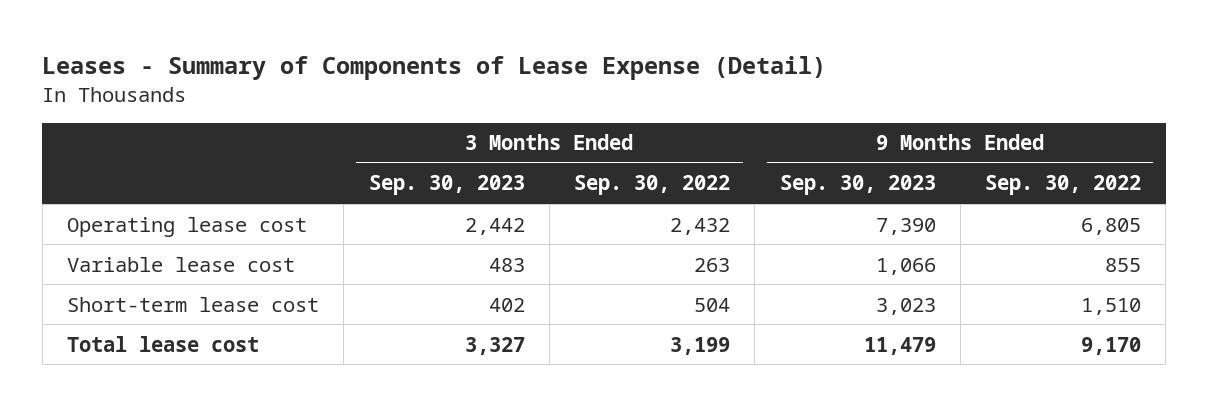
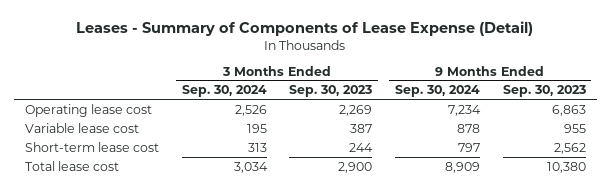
[574,175,731,196] Sep. 30, 2022 -> none
[985,175,1142,196] Sep. 30, 2022 -> none
none -> [181,85,267,98] Sep. 30, 2024
none -> [394,85,480,98] Sep. 30, 2024
[464,217,525,235] 2,442 -> [339,104,373,116] 2,269
[875,217,936,235] 7,390 -> [551,104,586,116] 6,863
[488,257,525,272] 483 -> [350,123,373,133] 387
[875,257,936,275] 1,066 -> [563,123,586,133] 955
[488,297,525,312] 402 -> [349,142,374,152] 244
[875,297,936,315] 3,023 -> [553,142,586,154] 2,562
[464,336,525,355] 3,327 -> [338,161,373,173] 2,900
[863,336,936,355] 11,479 -> [546,161,586,173] 10,380

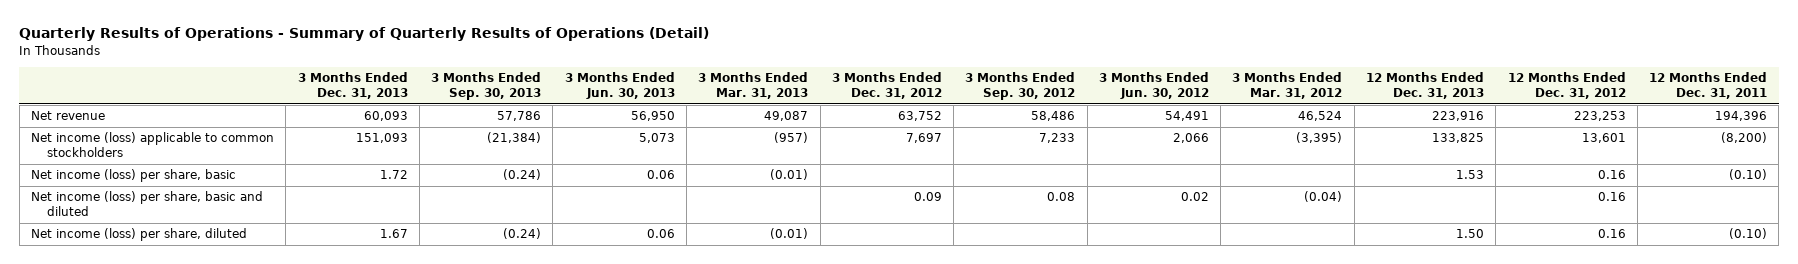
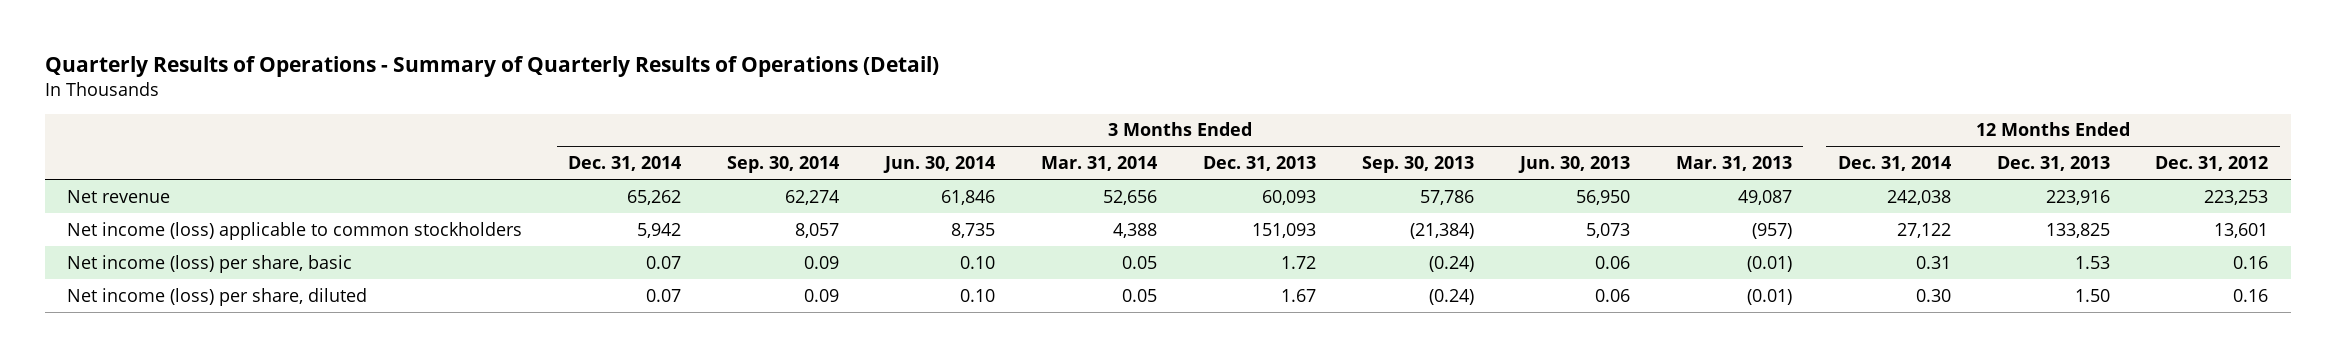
[831,72,942,100] 3 Months Ended Dec. 31, 2012 -> none
[965,72,1076,101] 3 Months Ended Sep. 30, 2012 -> none
[1098,72,1209,100] 3 Months Ended Jun. 30, 2012 -> none
[1232,72,1343,100] 3 Months Ended Mar. 31, 2012 -> none
[1649,72,1768,100] 12 Months Ended Dec. 31, 2011 -> none
none -> [568,156,682,172] Dec. 31, 2014
none -> [727,156,840,174] Sep. 30, 2014
none -> [883,156,996,174] Jun. 30, 2014
none -> [1041,156,1158,172] Mar. 31, 2014
none -> [1837,156,1951,172] Dec. 31, 2014
[31,191,264,217] Net income (loss) per share, basic and diluted -> none

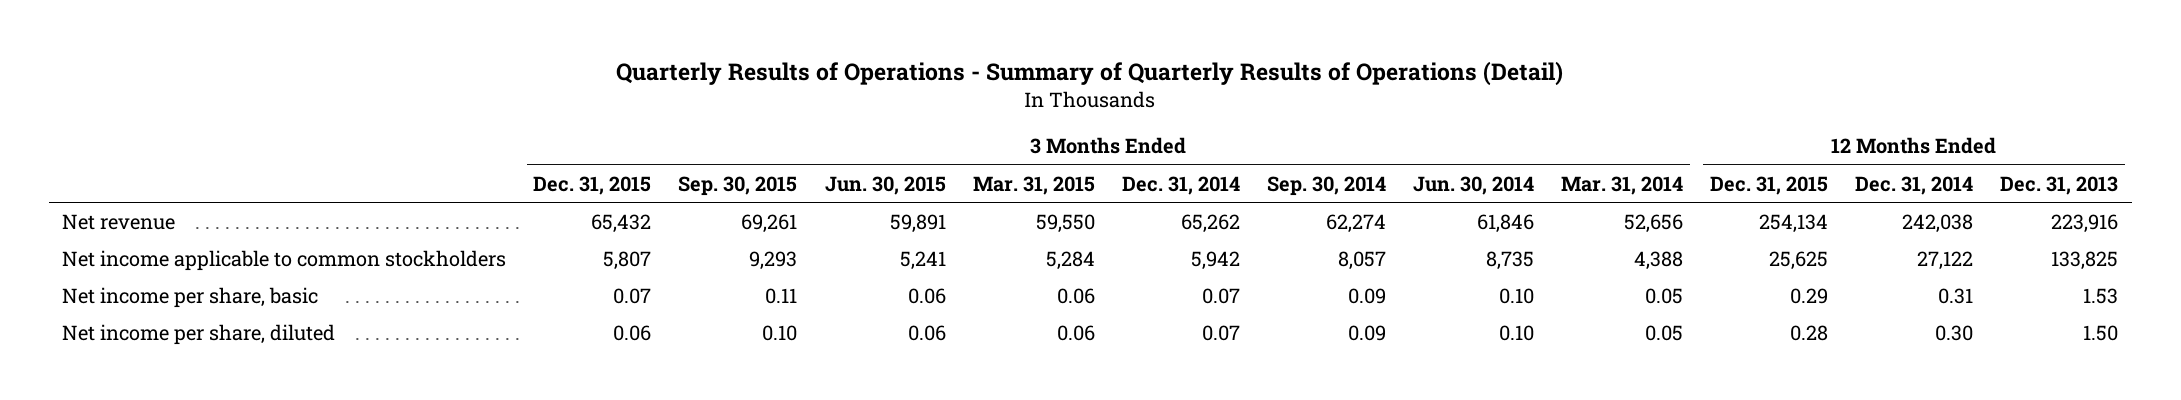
[1202,156,1316,172] Dec. 31, 2013 -> none
[1361,156,1474,174] Sep. 30, 2013 -> none
[1517,156,1630,174] Jun. 30, 2013 -> none
[1675,156,1792,172] Mar. 31, 2013 -> none
[2155,156,2269,172] Dec. 31, 2012 -> none
none -> [533,175,652,195] Dec. 31, 2015
none -> [678,175,798,196] Sep. 30, 2015
none -> [824,175,946,195] Jun. 30, 2015
none -> [972,175,1095,195] Mar. 31, 2015
none -> [1710,175,1829,195] Dec. 31, 2015
[67,221,523,240] Net income (loss) applicable to common stockholders -> [62,249,507,271] Net income applicable to common stockholders
[67,254,353,273] Net income (loss) per share, basic -> [62,286,319,308] Net income per share, basic
[67,287,368,306] Net income (loss) per share, diluted -> [62,323,336,345] Net income per share, diluted

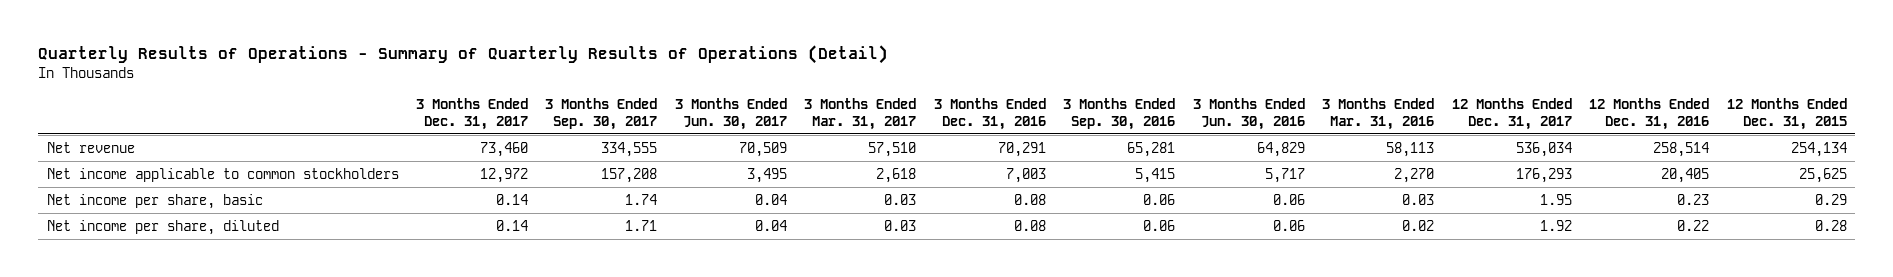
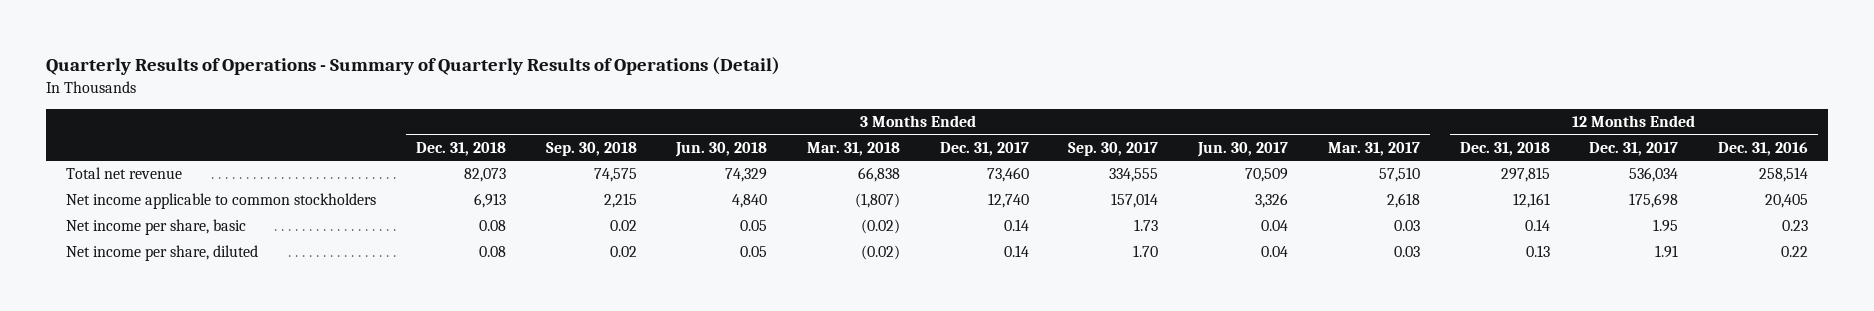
[933,97,1046,130] 3 Months Ended Dec. 31, 2016 -> none
[1063,97,1176,130] 3 Months Ended Sep. 30, 2016 -> none
[1192,97,1305,130] 3 Months Ended Jun. 30, 2016 -> none
[1322,97,1435,130] 3 Months Ended Mar. 31, 2016 -> none
[1726,97,1847,130] 12 Months Ended Dec. 31, 2015 -> none
none -> [416,141,507,156] Dec. 31, 2018
none -> [545,141,637,156] Sep. 30, 2018
none -> [675,141,768,157] Jun. 30, 2018
none -> [807,141,901,156] Mar. 31, 2018
none -> [1459,141,1550,156] Dec. 31, 2018
[46,141,135,153] Net revenue -> [66,167,183,180] Total net revenue
[480,167,529,183] 12,972 -> [987,193,1029,209] 12,740
[601,167,658,183] 157,208 -> [1111,193,1159,209] 157,014
[746,167,787,183] 3,495 -> [1255,193,1289,209] 3,326
[1515,167,1572,183] 176,293 -> [1629,193,1679,209] 175,698
[625,193,658,205] 1.74 -> [1134,219,1159,232] 1.73
[625,219,658,231] 1.71 -> [1133,245,1159,258] 1.70
[1539,219,1572,231] 1.92 -> [1655,245,1679,259] 1.91

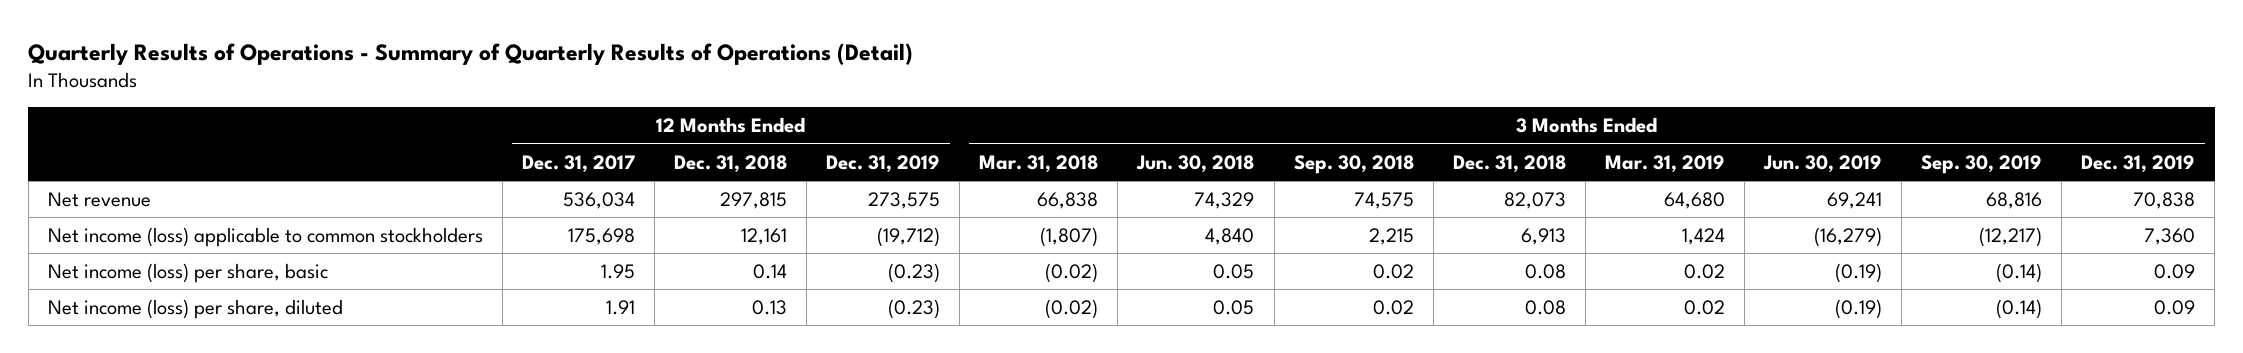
[939,141,1029,156] Dec. 31, 2017 -> none
[1068,141,1159,156] Sep. 30, 2017 -> none
[1197,141,1289,157] Jun. 30, 2017 -> none
[1327,141,1420,156] Mar. 31, 2017 -> none
[1717,141,1808,156] Dec. 31, 2016 -> none
none -> [826,154,941,173] Dec. 31, 2019
none -> [1604,154,1725,173] Mar. 31, 2019
none -> [1763,154,1883,173] Jun. 30, 2019
none -> [1921,154,2043,174] Sep. 30, 2019
none -> [2081,154,2196,173] Dec. 31, 2019
[66,167,183,180] Total net revenue -> [47,191,151,207] Net revenue
[66,193,377,210] Net income applicable to common stockholders -> [47,226,483,247] Net income (loss) applicable to common stockholders
[66,219,247,236] Net income per share, basic -> [47,262,328,283] Net income (loss) per share, basic
[66,245,259,262] Net income per share, diluted -> [47,298,343,319] Net income (loss) per share, diluted

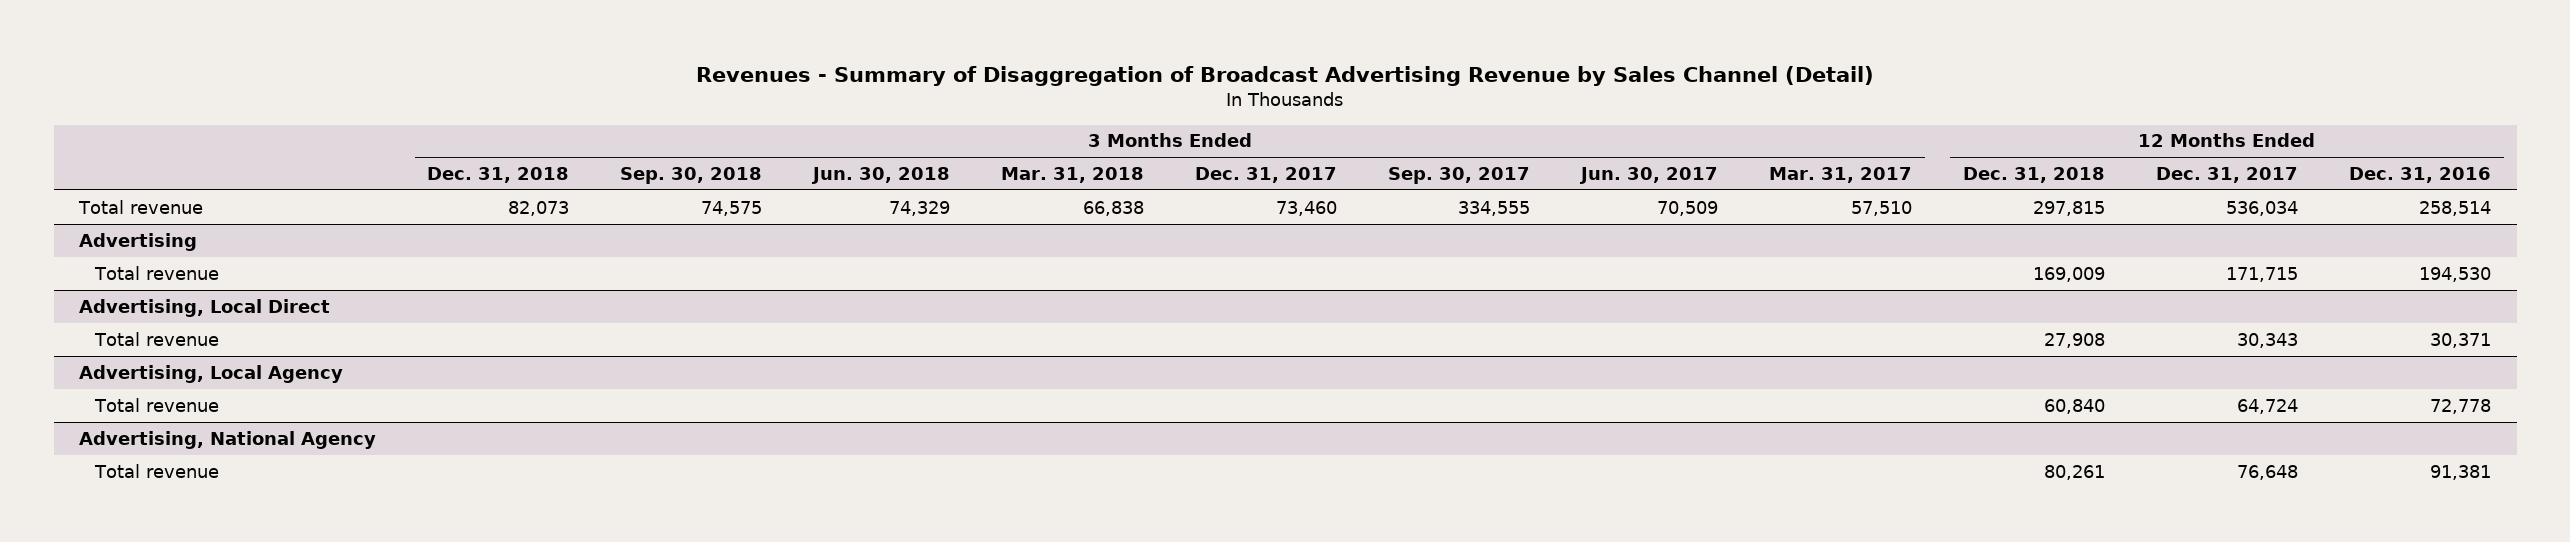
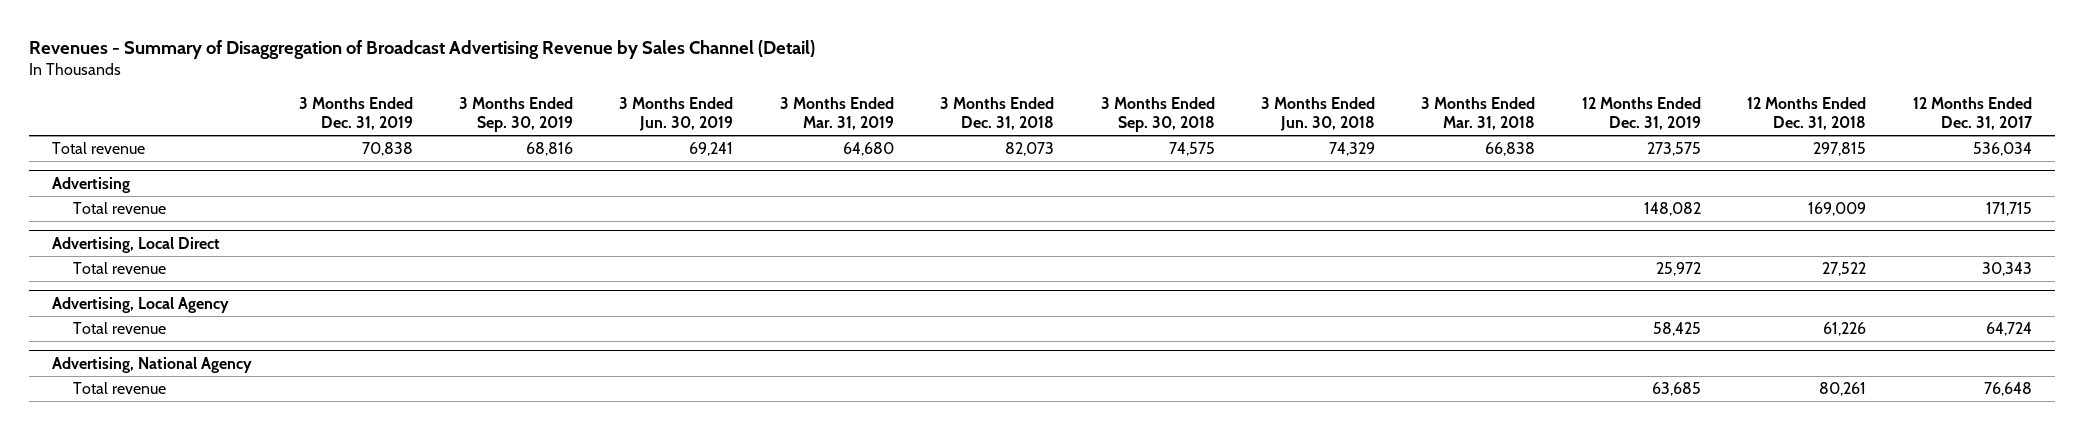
[1195,166,1338,183] Dec. 31, 2017 -> none
[1388,166,1531,184] Sep. 30, 2017 -> none
[1579,166,1719,184] Jun. 30, 2017 -> none
[1769,166,1913,183] Mar. 31, 2017 -> none
[2349,166,2492,183] Dec. 31, 2016 -> none
none -> [298,97,413,131] 3 Months Ended Dec. 31, 2019
none -> [458,97,573,133] 3 Months Ended Sep. 30, 2019
none -> [619,97,734,132] 3 Months Ended Jun. 30, 2019
none -> [779,97,894,131] 3 Months Ended Mar. 31, 2019
none -> [1581,97,1701,131] 12 Months Ended Dec. 31, 2019
[2044,332,2106,348] 27,908 -> [1822,262,1867,277] 27,522
[2044,398,2106,414] 60,840 -> [1823,322,1867,337] 61,226

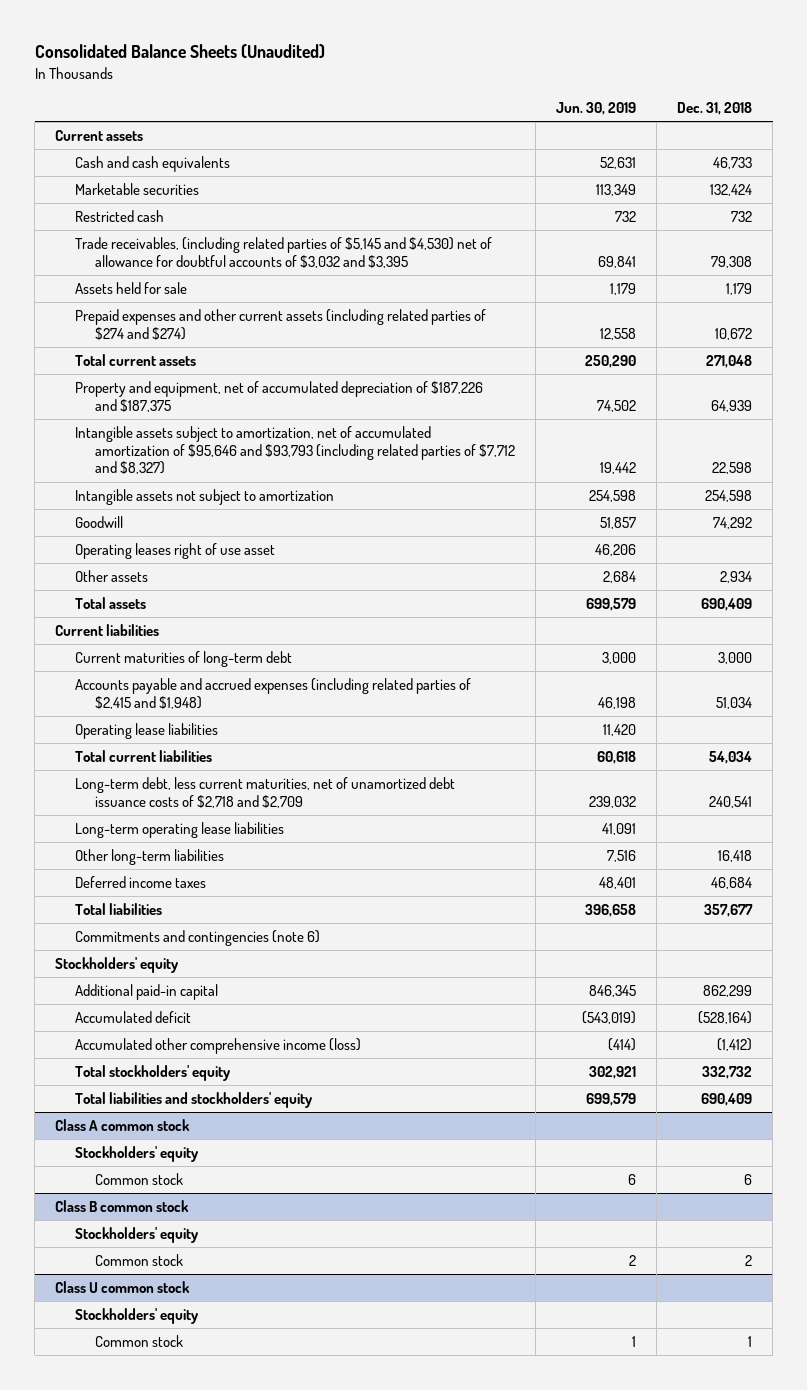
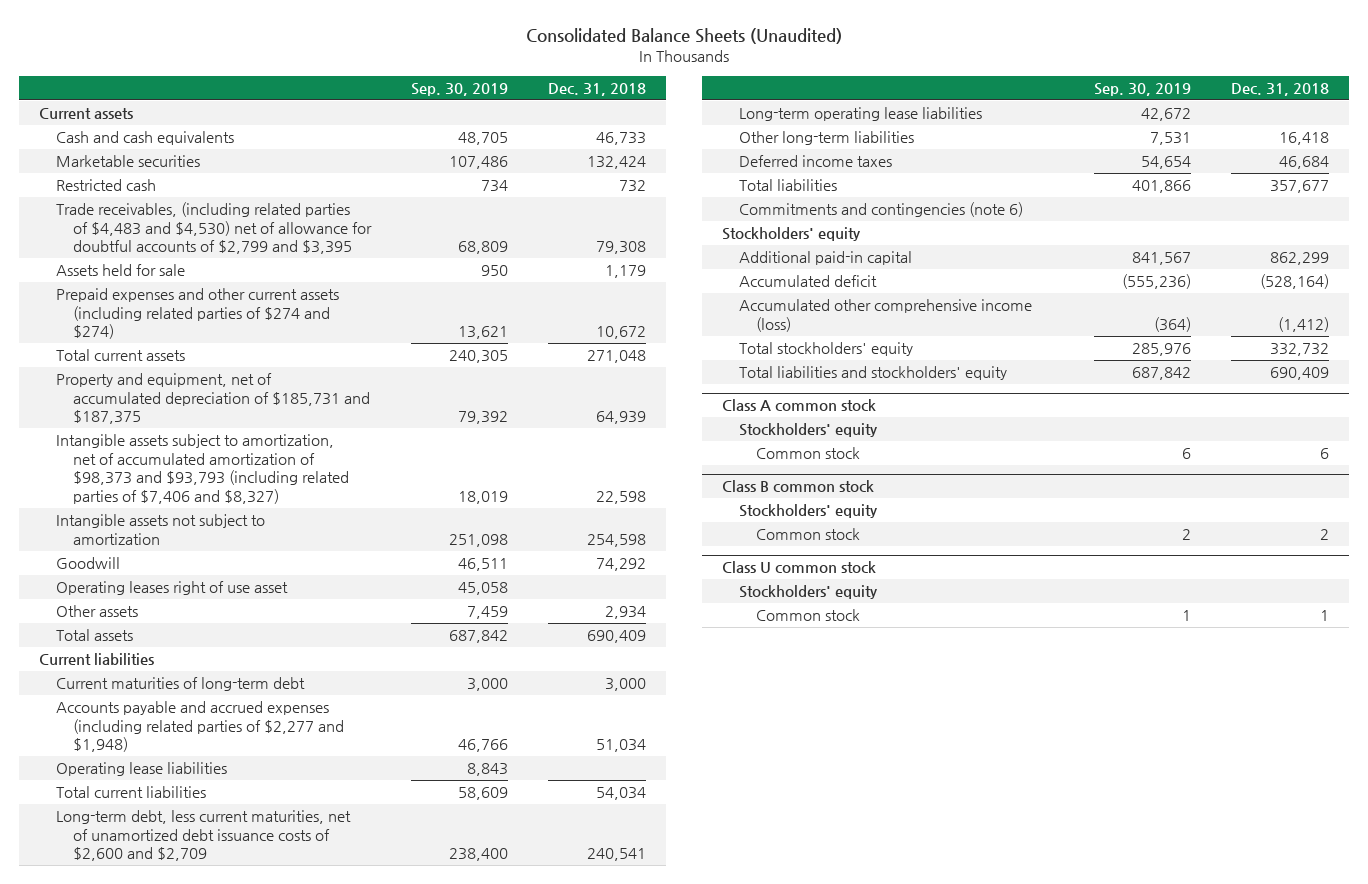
[556,102,637,116] Jun. 30, 2019 -> none
none -> [410,82,508,96] Sep. 30, 2019
[74,237,492,268] Trade receivables, (including related parties of $5,145 and $4,530) net of allowance for doubtful accounts of $3,032 and $3,395 -> [55,202,372,255] Trade receivables, (including related parties of $4,483 and $4,530) net of allowance for doubtful accounts of $2,799 and $3,395
[74,381,483,412] Property and equipment, net of accumulated depreciation of $187,226 and $187,375 -> [55,373,370,425] Property and equipment, net of accumulated depreciation of $185,731 and $187,375
[74,426,515,475] Intangible assets subject to amortization, net of accumulated amortization of $95,646 and $93,793 (including related parties of $7,712 and $8,327) -> [55,434,349,504] Intangible assets subject to amortization, net of accumulated amortization of $98,373 and $93,793 (including related parties of $7,406 and $8,327)
[74,678,471,709] Accounts payable and accrued expenses (including related parties of $2,415 and $1,948) -> [55,701,344,753] Accounts payable and accrued expenses (including related parties of $2,277 and $1,948)
[74,777,455,808] Long-term debt, less current maturities, net of unamortized debt issuance costs of $2,718 and $2,709 -> [55,810,351,862] Long-term debt, less current maturities, net of unamortized debt issuance costs of $2,600 and $2,709

